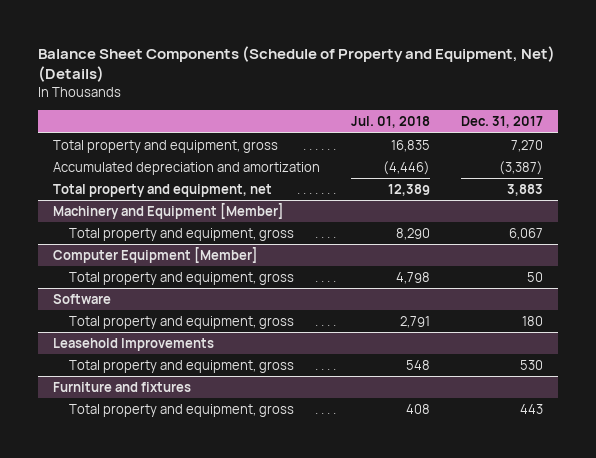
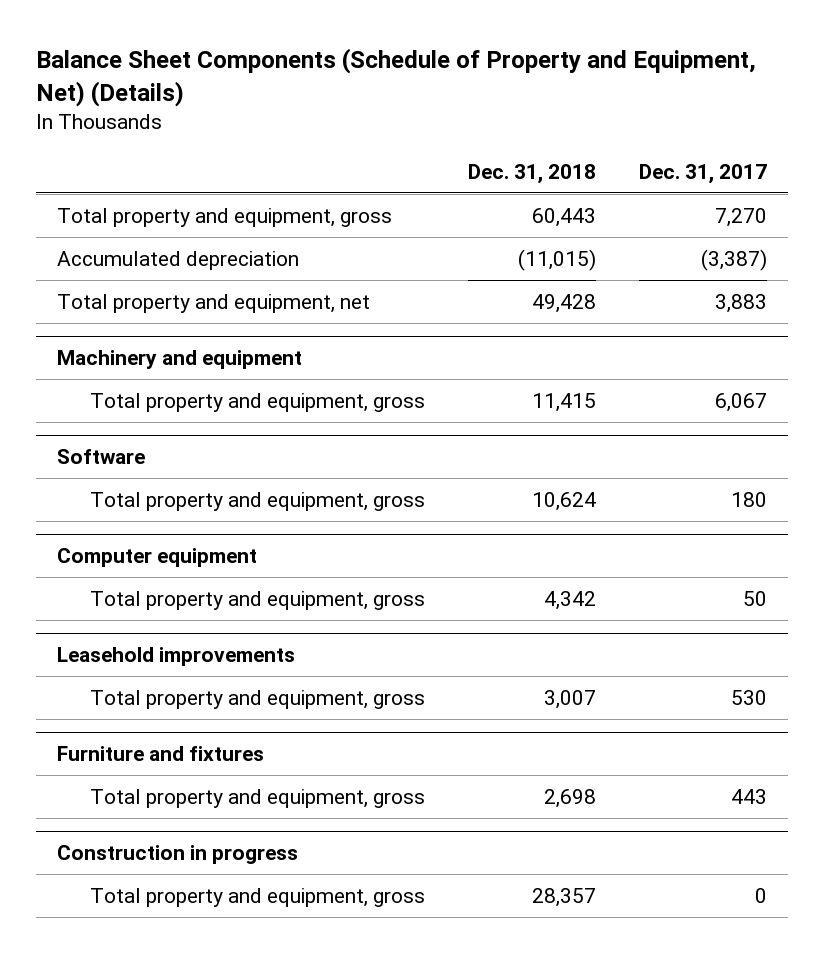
[350,116,430,129] Jul. 01, 2018 -> none
none -> [467,163,596,184] Dec. 31, 2018
[53,162,321,176] Accumulated depreciation and amortization -> [57,250,300,270] Accumulated depreciation
[53,203,285,220] Machinery and Equipment [Member] -> [57,350,303,370] Machinery and equipment
[53,247,259,264] Computer Equipment [Member] -> none
[69,272,295,286] Total property and equipment, gross -> none
none -> [57,548,258,568] Computer equipment
none -> [89,590,425,610] Total property and equipment, gross
[53,338,215,352] Leasehold Improvements -> [57,647,296,667] Leasehold improvements
none -> [57,845,299,865] Construction in progress
none -> [89,887,425,907] Total property and equipment, gross

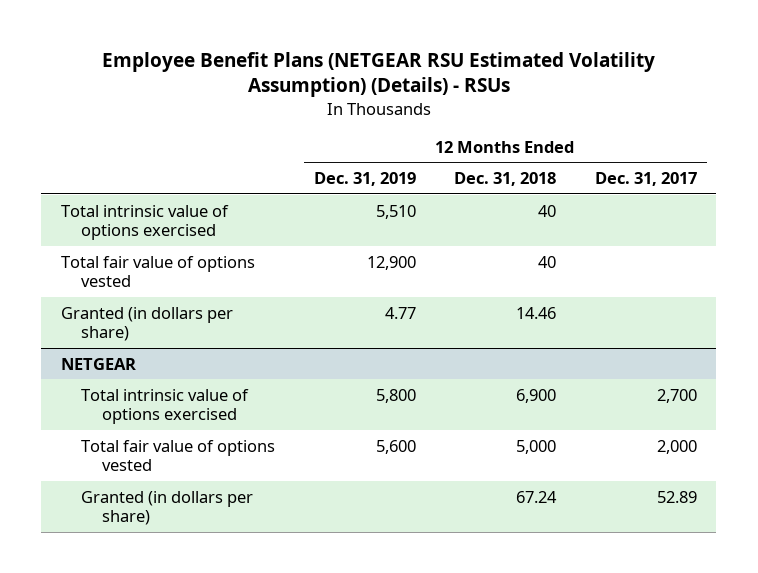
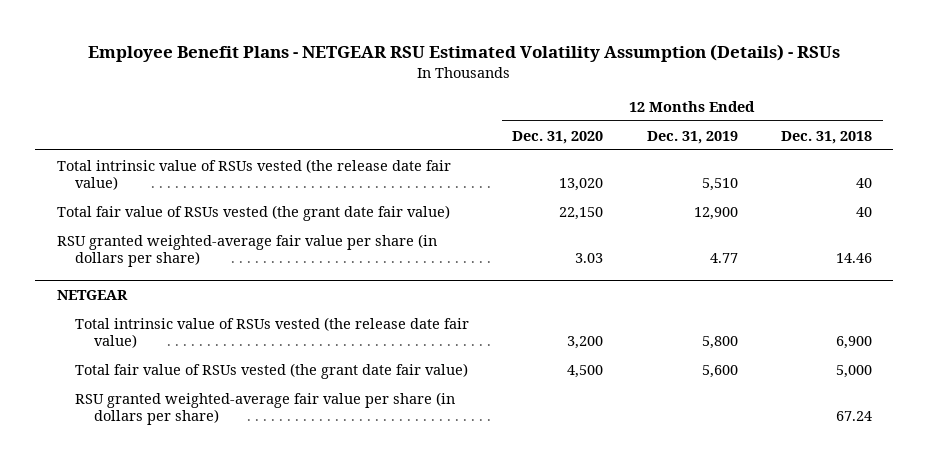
[101,51,655,98] Employee Benefit Plans (NETGEAR RSU Estimated Volatility Assumption) (Details) - RSUs -> [88,43,841,62] Employee Benefit Plans - NETGEAR RSU Estimated Volatility Assumption (Details) - RSUs
[594,172,697,187] Dec. 31, 2017 -> none
none -> [512,130,604,144] Dec. 31, 2020
[60,204,229,241] Total intrinsic value of options exercised -> [56,158,451,190] Total intrinsic value of RSUs vested (the release date fair value)
[60,255,255,288] Total fair value of options vested -> [56,204,450,221] Total fair value of RSUs vested (the grant date fair value)
[60,306,233,342] Granted (in dollars per share) -> [56,233,437,267] RSU granted weighted-average fair value per share (in dollars per share)
[81,388,250,425] Total intrinsic value of options exercised -> [75,316,470,348] Total intrinsic value of RSUs vested (the release date fair value)
[81,439,276,472] Total fair value of options vested -> [75,362,469,379] Total fair value of RSUs vested (the grant date fair value)
[81,490,254,526] Granted (in dollars per share) -> [75,391,456,425] RSU granted weighted-average fair value per share (in dollars per share)

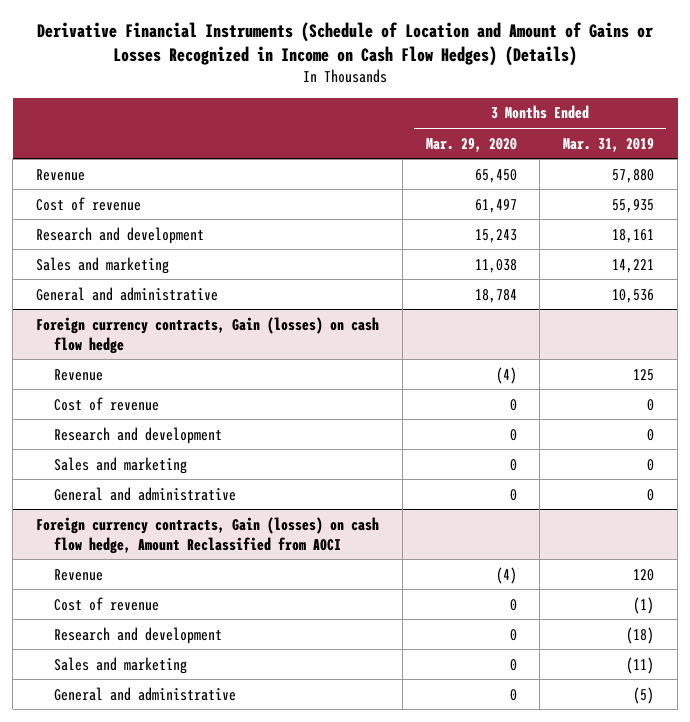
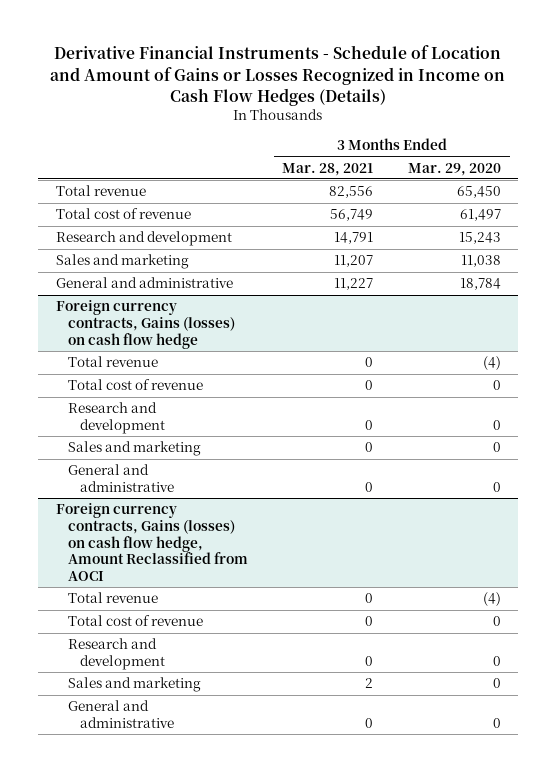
[37,21,654,67] Derivative Financial Instruments (Schedule of Location and Amount of Gains or Losses Recognized in Income on Cash Flow Hedges) (Details) -> [50,45,506,106] Derivative Financial Instruments - Schedule of Location and Amount of Gains or Losses Recognized in Income on Cash Flow Hedges (Details)
[563,137,655,152] Mar. 31, 2019 -> none
none -> [282,162,374,176] Mar. 28, 2021
[35,168,85,181] Revenue -> [55,185,146,197] Total revenue
[35,196,141,211] Cost of revenue -> [55,208,191,220] Total cost of revenue
[35,316,379,354] Foreign currency contracts, Gain (losses) on cash flow hedge -> [55,300,235,349] Foreign currency contracts, Gains (losses) on cash flow hedge
[54,368,104,381] Revenue -> [67,356,158,368] Total revenue
[54,396,160,411] Cost of revenue -> [67,379,203,391] Total cost of revenue
[35,516,379,554] Foreign currency contracts, Gain (losses) on cash flow hedge, Amount Reclassified from AOCI -> [55,503,248,581] Foreign currency contracts, Gains (losses) on cash flow hedge, Amount Reclassified from AOCI
[54,568,104,581] Revenue -> [67,592,158,604] Total revenue
[54,596,160,611] Cost of revenue -> [67,615,203,627] Total cost of revenue

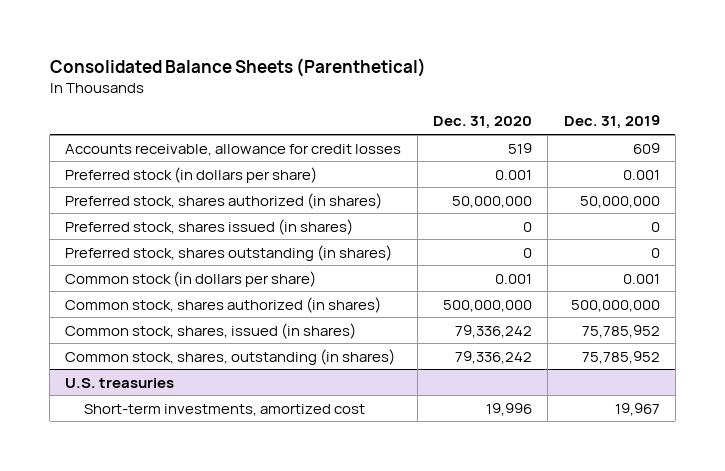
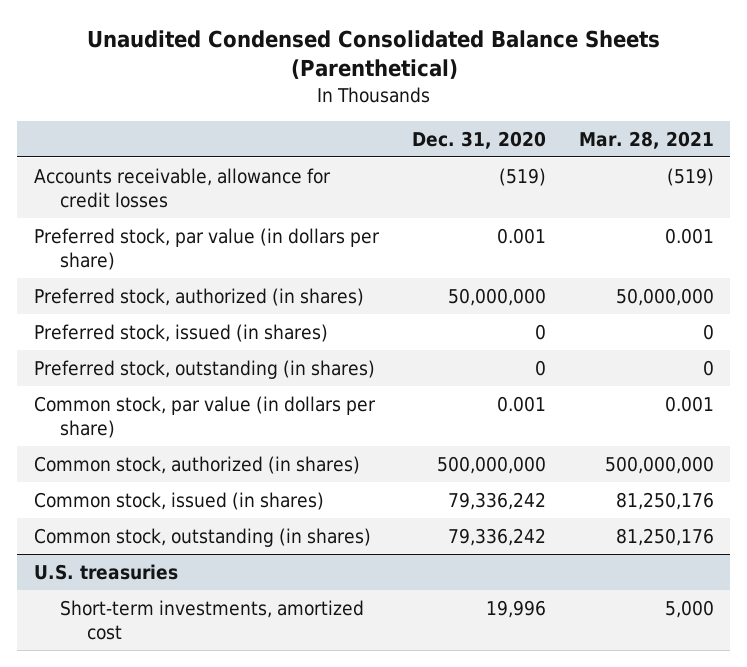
[49,57,426,77] Consolidated Balance Sheets (Parenthetical) -> [86,29,660,80] Unaudited Condensed Consolidated Balance Sheets (Parenthetical)
[563,115,660,130] Dec. 31, 2019 -> none
none -> [578,130,714,149] Mar. 28, 2021
[507,142,532,154] 519 -> [498,167,546,186] (519)
[65,166,318,183] Preferred stock (in dollars per share) -> [33,227,380,270] Preferred stock, par value (in dollars per share)
[65,192,383,209] Preferred stock, shares authorized (in shares) -> [33,287,364,306] Preferred stock, authorized (in shares)
[65,218,354,235] Preferred stock, shares issued (in shares) -> [33,323,328,342] Preferred stock, issued (in shares)
[65,244,393,261] Preferred stock, shares outstanding (in shares) -> [33,359,375,379] Preferred stock, outstanding (in shares)
[65,270,317,287] Common stock (in dollars per share) -> [33,395,376,438] Common stock, par value (in dollars per share)
[65,296,382,313] Common stock, shares authorized (in shares) -> [33,455,360,474] Common stock, authorized (in shares)
[65,322,357,339] Common stock, shares, issued (in shares) -> [33,491,324,510] Common stock, issued (in shares)
[65,348,396,365] Common stock, shares, outstanding (in shares) -> [33,527,371,547] Common stock, outstanding (in shares)

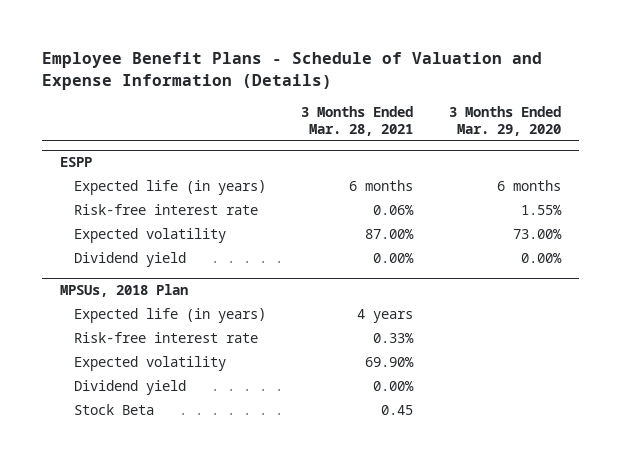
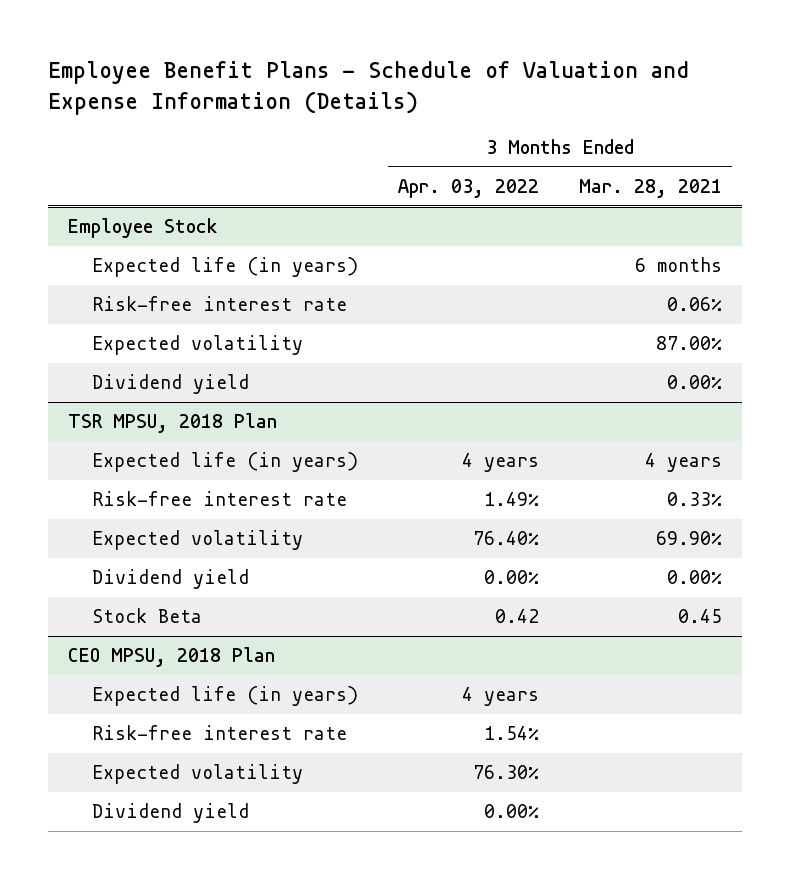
[449,105,562,136] 3 Months Ended Mar. 29, 2020 -> none
none -> [397,179,539,199] Apr. 03, 2022
[60,157,93,168] ESPP -> [67,218,218,239] Employee Stock
[60,284,189,298] MPSUs, 2018 Plan -> [67,413,277,434] TSR MPSU, 2018 Plan
none -> [67,647,275,668] CEO MPSU, 2018 Plan
none -> [91,686,358,707] Expected life (in years)
none -> [91,725,347,741] Risk-free interest rate
none -> [91,764,303,785] Expected volatility
none -> [91,803,249,824] Dividend yield

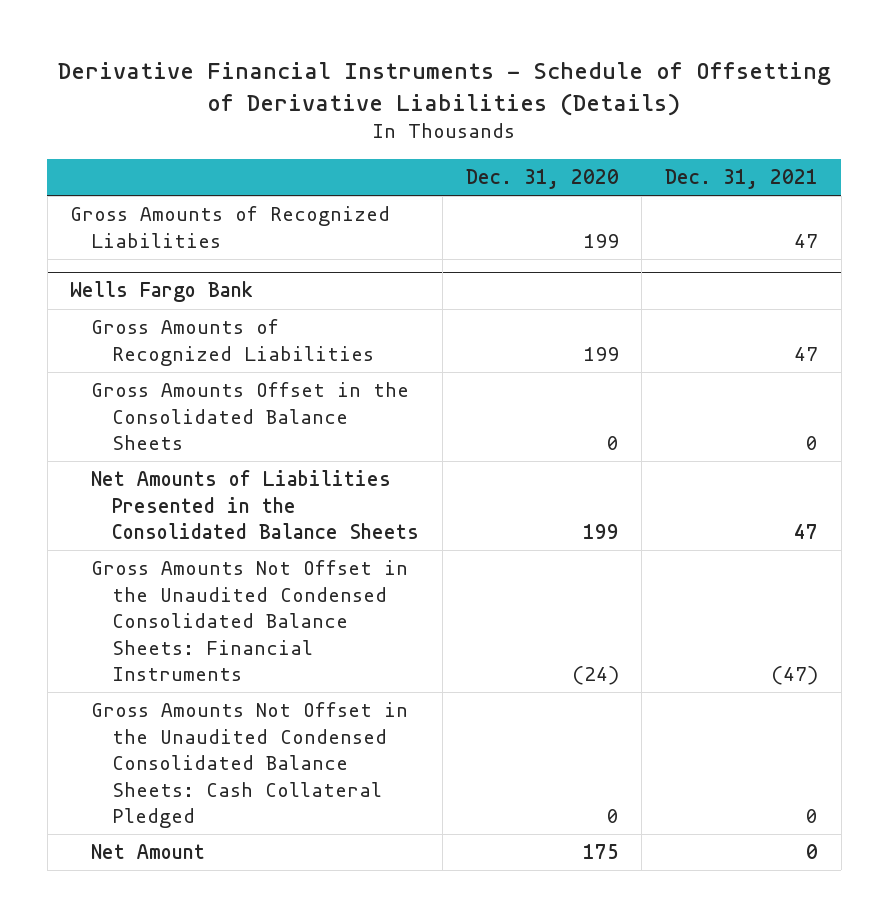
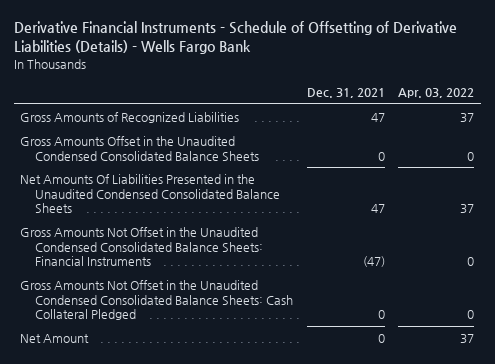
[58,61,832,116] Derivative Financial Instruments - Schedule of Offsetting of Derivative Liabilities (Details) -> [13,21,457,55] Derivative Financial Instruments - Schedule of Offsetting of Derivative Liabilities (Details) - Wells Fargo Bank
[465,168,619,189] Dec. 31, 2020 -> none
none -> [398,88,475,99] Apr. 03, 2022
[70,281,254,303] Wells Fargo Bank -> none
[91,319,375,366] Gross Amounts of Recognized Liabilities -> none
[91,382,410,451] Gross Amounts Offset in the Consolidated Balance Sheets -> [20,136,260,161] Gross Amounts Offset in the Unaudited Condensed Consolidated Balance Sheets
[91,470,420,540] Net Amounts of Liabilities Presented in the Consolidated Balance Sheets -> [20,174,281,213] Net Amounts Of Liabilities Presented in the Unaudited Condensed Consolidated Balance Sheets

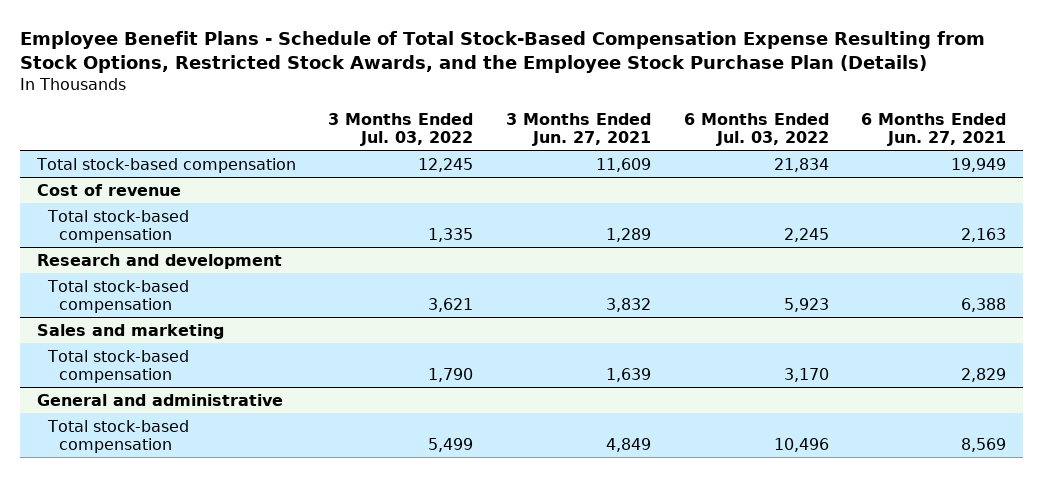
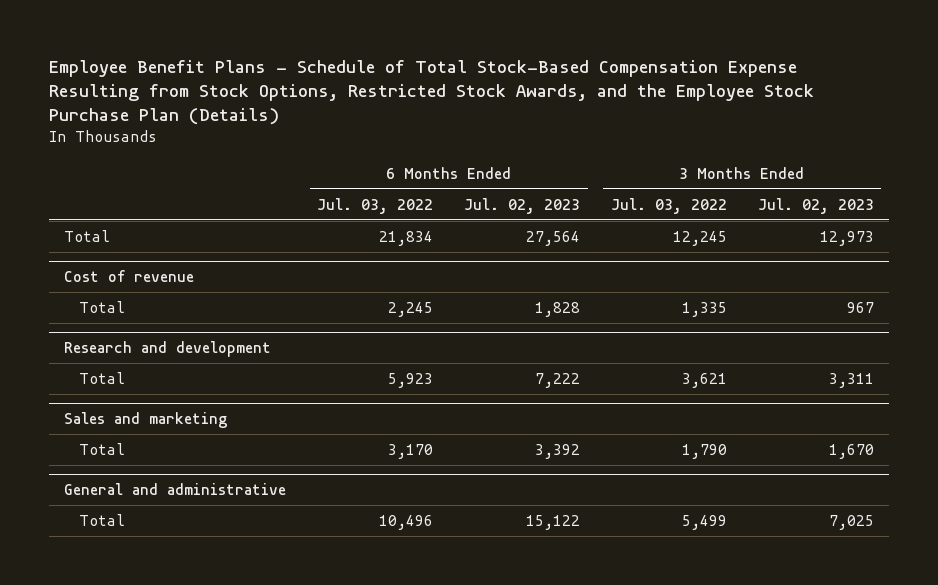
[505,112,651,147] 3 Months Ended Jun. 27, 2021 -> none
[861,112,1007,147] 6 Months Ended Jun. 27, 2021 -> none
none -> [464,197,581,214] Jul. 02, 2023
none -> [757,197,874,214] Jul. 02, 2023
[35,157,296,173] Total stock-based compensation -> [64,229,111,242] Total
[46,209,189,244] Total stock-based compensation -> [78,300,125,313] Total
[46,279,189,314] Total stock-based compensation -> [78,371,125,384] Total
[46,349,189,384] Total stock-based compensation -> [78,442,125,455] Total
[46,419,189,454] Total stock-based compensation -> [78,513,125,526] Total

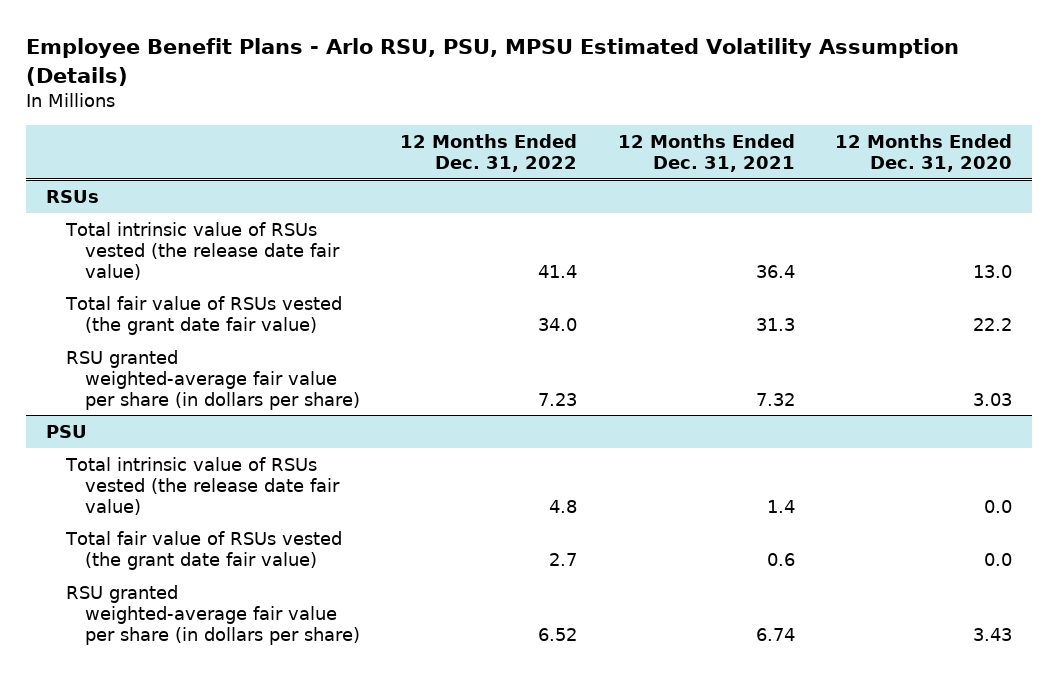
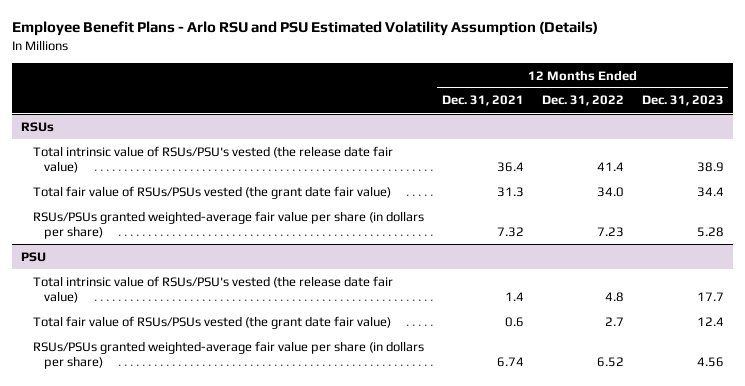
[26,38,960,86] Employee Benefit Plans - Arlo RSU, PSU, MPSU Estimated Volatility Assumption (Details) -> [12,21,599,37] Employee Benefit Plans - Arlo RSU and PSU Estimated Volatility Assumption (Details)
[834,133,1012,172] 12 Months Ended Dec. 31, 2020 -> none
none -> [641,95,724,107] Dec. 31, 2023
[64,221,341,280] Total intrinsic value of RSUs vested (the release date fair value) -> [32,145,393,174] Total intrinsic value of RSUs/PSU's vested (the release date fair value)
[64,295,342,335] Total fair value of RSUs vested (the grant date fair value) -> [32,185,391,199] Total fair value of RSUs/PSUs vested (the grant date fair value)
[65,349,361,410] RSU granted weighted-average fair value per share (in dollars per share) -> [32,210,424,240] RSUs/PSUs granted weighted-average fair value per share (in dollars per share)
[64,456,341,515] Total intrinsic value of RSUs vested (the release date fair value) -> [32,275,393,304] Total intrinsic value of RSUs/PSU's vested (the release date fair value)
[64,530,342,570] Total fair value of RSUs vested (the grant date fair value) -> [32,315,391,329] Total fair value of RSUs/PSUs vested (the grant date fair value)
[65,584,361,645] RSU granted weighted-average fair value per share (in dollars per share) -> [32,340,424,370] RSUs/PSUs granted weighted-average fair value per share (in dollars per share)

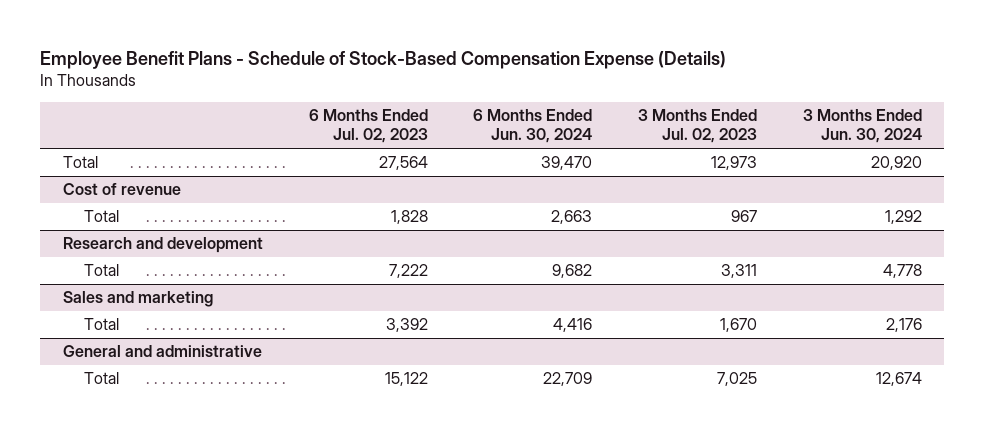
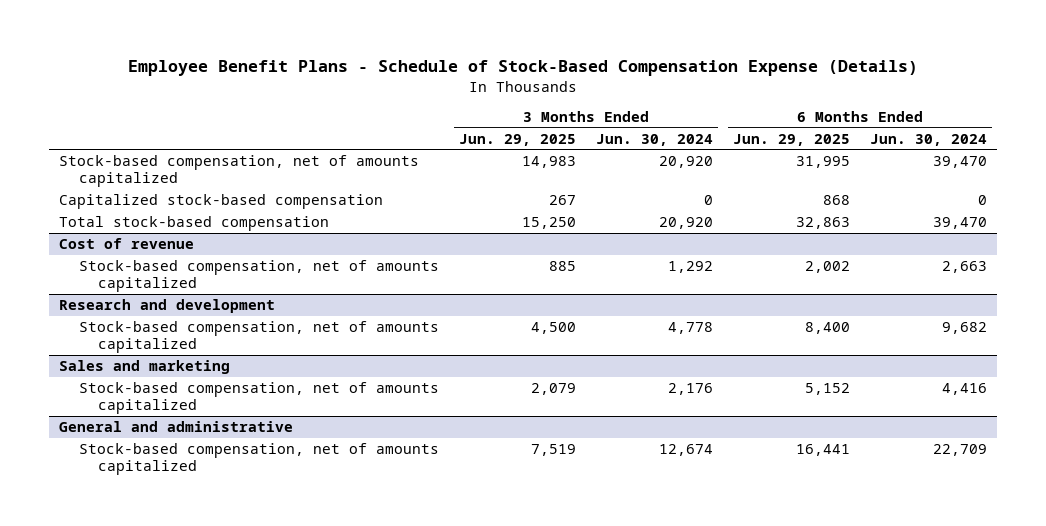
[308,109,428,144] 6 Months Ended Jul. 02, 2023 -> none
[637,109,757,144] 3 Months Ended Jul. 02, 2023 -> none
none -> [458,133,576,146] Jun. 29, 2025
none -> [732,133,850,146] Jun. 29, 2025
[63,156,99,169] Total -> [59,155,420,188] Stock-based compensation, net of amounts capitalized
none -> [59,194,384,210] Capitalized stock-based compensation
none -> [59,216,330,232] Total stock-based compensation
[84,210,120,223] Total -> [78,260,439,293] Stock-based compensation, net of amounts capitalized
[84,264,120,277] Total -> [78,321,439,354] Stock-based compensation, net of amounts capitalized
[84,318,120,331] Total -> [78,382,439,415] Stock-based compensation, net of amounts capitalized
[84,372,120,385] Total -> [78,443,439,476] Stock-based compensation, net of amounts capitalized

